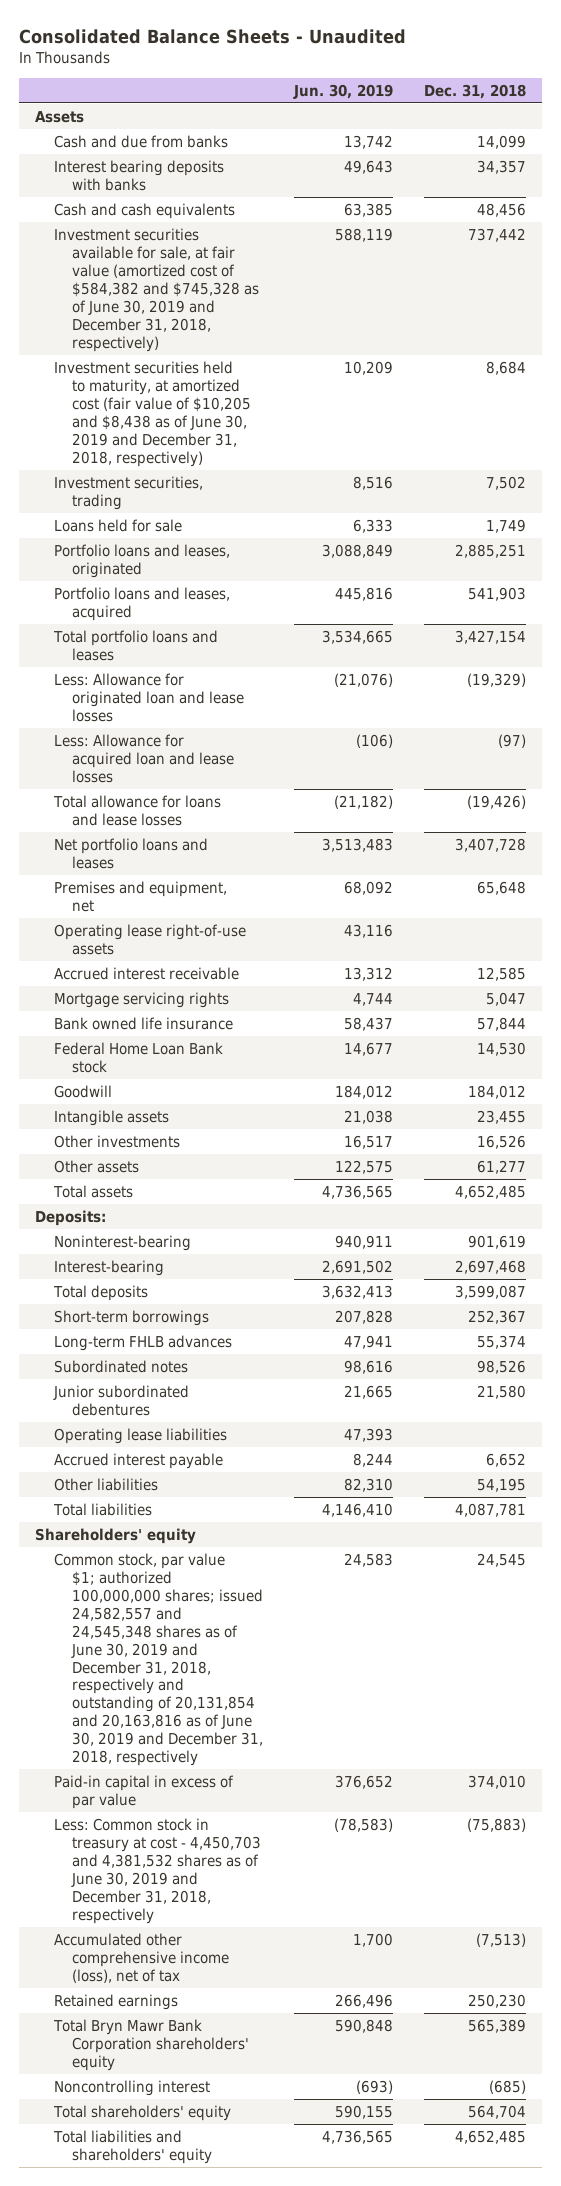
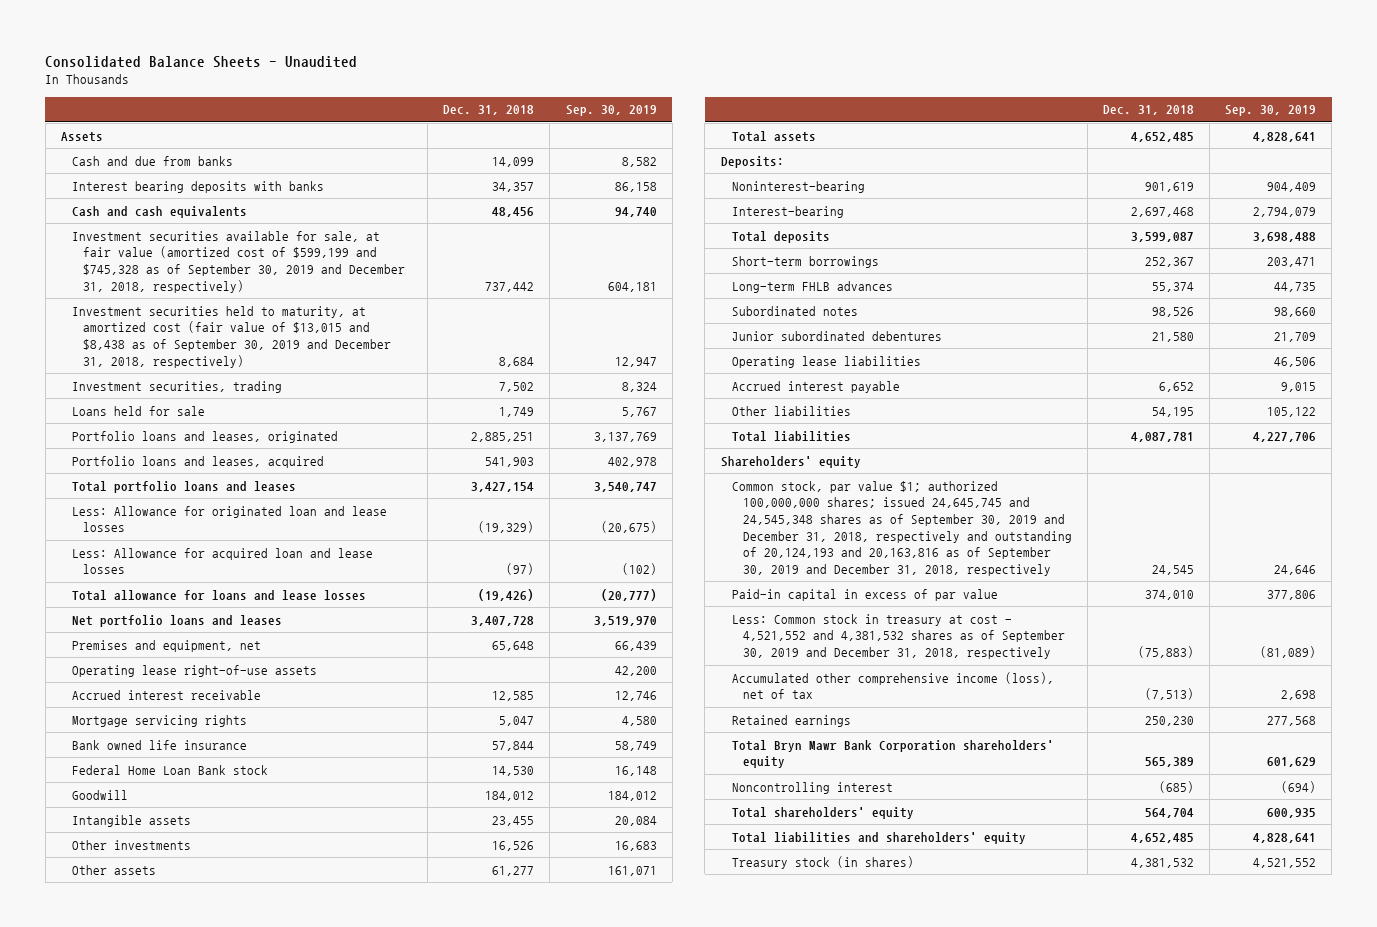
[293,83,394,99] Jun. 30, 2019 -> none
none -> [565,105,657,117] Sep. 30, 2019
[53,227,260,352] Investment securities available for sale, at fair value (amortized cost of $584,382 and $745,328 as of June 30, 2019 and December 31, 2018, respectively) -> [72,230,406,293] Investment securities available for sale, at fair value (amortized cost of $599,199 and $745,328 as of September 30, 2019 and December 31, 2018, respectively)
[53,360,252,467] Investment securities held to maturity, at amortized cost (fair value of $10,205 and $8,438 as of June 30, 2019 and December 31, 2018, respectively) -> [72,305,392,368] Investment securities held to maturity, at amortized cost (fair value of $13,015 and $8,438 as of September 30, 2019 and December 31, 2018, respectively)
[53,1552,264,1767] Common stock, par value $1; authorized 100,000,000 shares; issued 24,582,557 and 24,545,348 shares as of June 30, 2019 and December 31, 2018, respectively and outstanding of 20,131,854 and 20,163,816 as of June 30, 2019 and December 31, 2018, respectively -> [731,480,1072,576] Common stock, par value $1; authorized 100,000,000 shares; issued 24,645,745 and 24,545,348 shares as of September 30, 2019 and December 31, 2018, respectively and outstanding of 20,124,193 and 20,163,816 as of September 30, 2019 and December 31, 2018, respectively
[53,1817,262,1924] Less: Common stock in treasury at cost - 4,450,703 and 4,381,532 shares as of June 30, 2019 and December 31, 2018, respectively -> [731,613,1065,660] Less: Common stock in treasury at cost - 4,521,552 and 4,381,532 shares as of September 30, 2019 and December 31, 2018, respectively
none -> [731,855,914,869] Treasury stock (in shares)

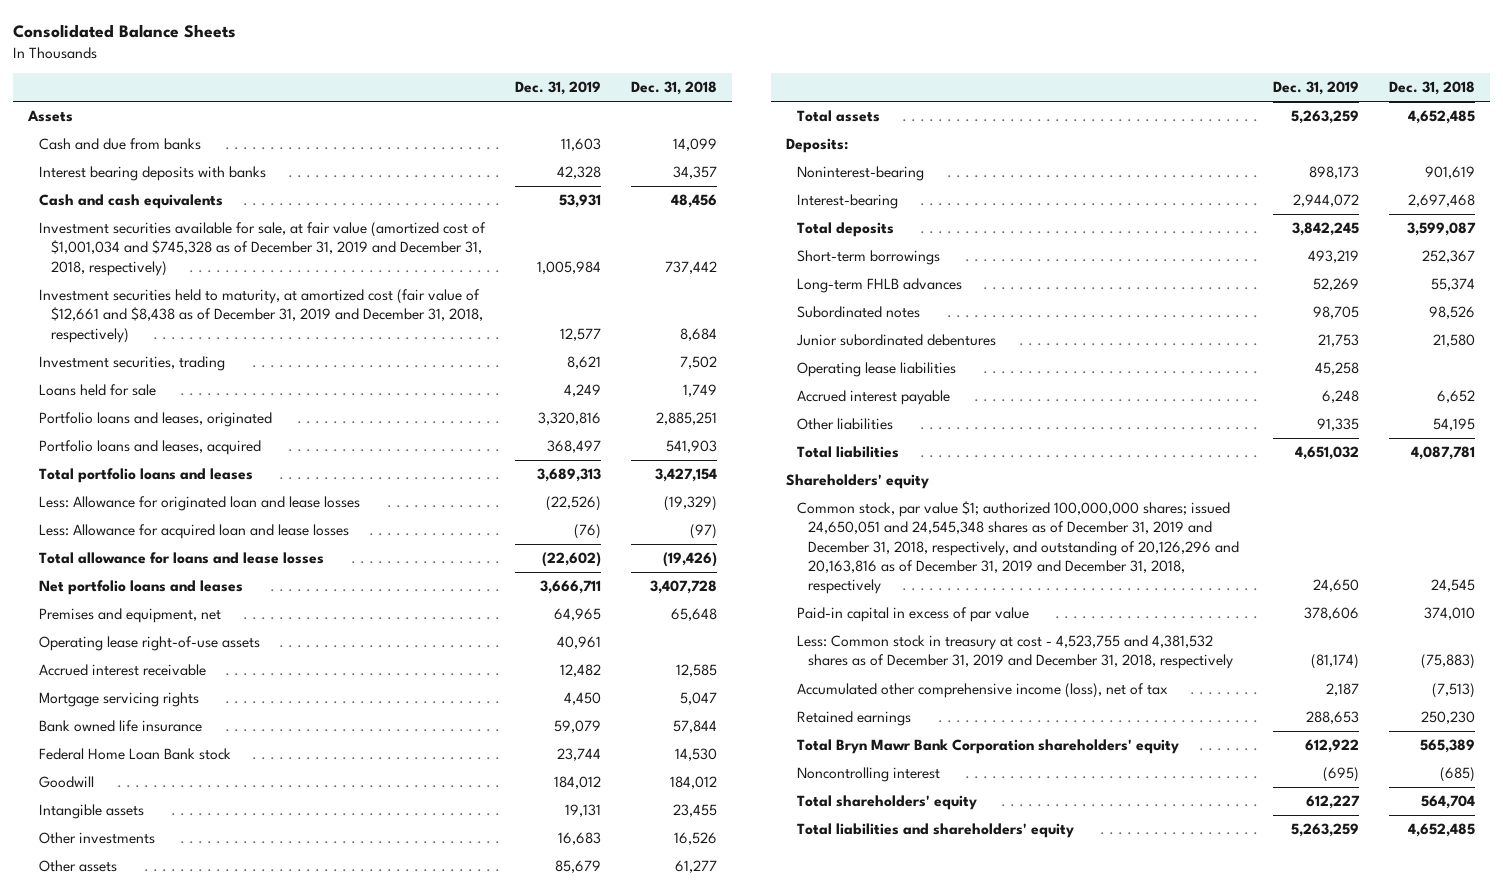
[45,55,358,68] Consolidated Balance Sheets - Unaudited -> [13,23,237,38] Consolidated Balance Sheets
[565,105,657,117] Sep. 30, 2019 -> none
none -> [515,81,602,96] Dec. 31, 2019
[72,230,406,293] Investment securities available for sale, at fair value (amortized cost of $599,199 and $745,328 as of September 30, 2019 and December 31, 2018, respectively) -> [39,222,487,276] Investment securities available for sale, at fair value (amortized cost of $1,001,034 and $745,328 as of December 31, 2019 and December 31, 2018, respectively)
[72,305,392,368] Investment securities held to maturity, at amortized cost (fair value of $13,015 and $8,438 as of September 30, 2019 and December 31, 2018, respectively) -> [39,289,483,343] Investment securities held to maturity, at amortized cost (fair value of $12,661 and $8,438 as of December 31, 2019 and December 31, 2018, respectively)
[731,480,1072,576] Common stock, par value $1; authorized 100,000,000 shares; issued 24,645,745 and 24,545,348 shares as of September 30, 2019 and December 31, 2018, respectively and outstanding of 20,124,193 and 20,163,816 as of September 30, 2019 and December 31, 2018, respectively -> [796,501,1240,594] Common stock, par value $1; authorized 100,000,000 shares; issued 24,650,051 and 24,545,348 shares as of December 31, 2019 and December 31, 2018, respectively, and outstanding of 20,126,296 and 20,163,816 as of December 31, 2019 and December 31, 2018, respectively
[731,613,1065,660] Less: Common stock in treasury at cost - 4,521,552 and 4,381,532 shares as of September 30, 2019 and December 31, 2018, respectively -> [796,635,1234,670] Less: Common stock in treasury at cost - 4,523,755 and 4,381,532 shares as of December 31, 2019 and December 31, 2018, respectively
[731,855,914,869] Treasury stock (in shares) -> none

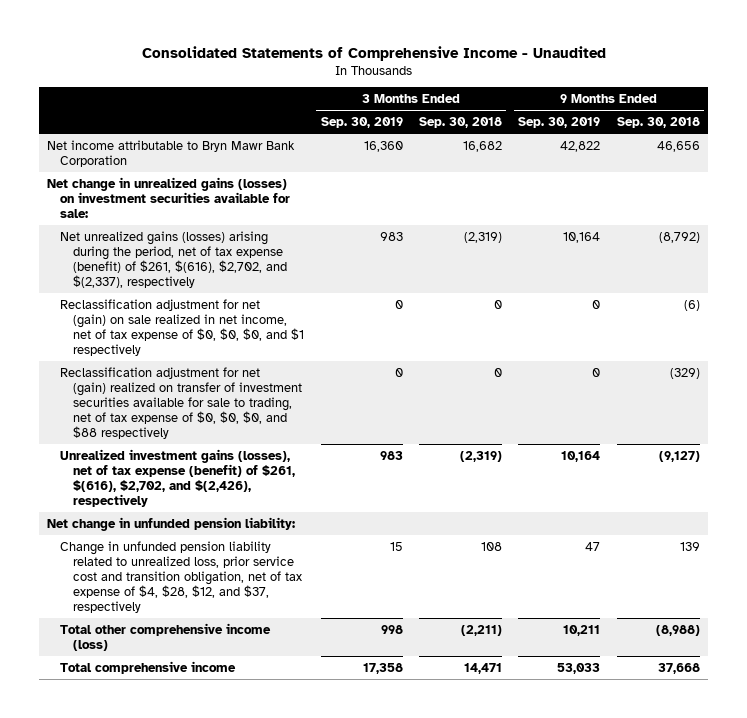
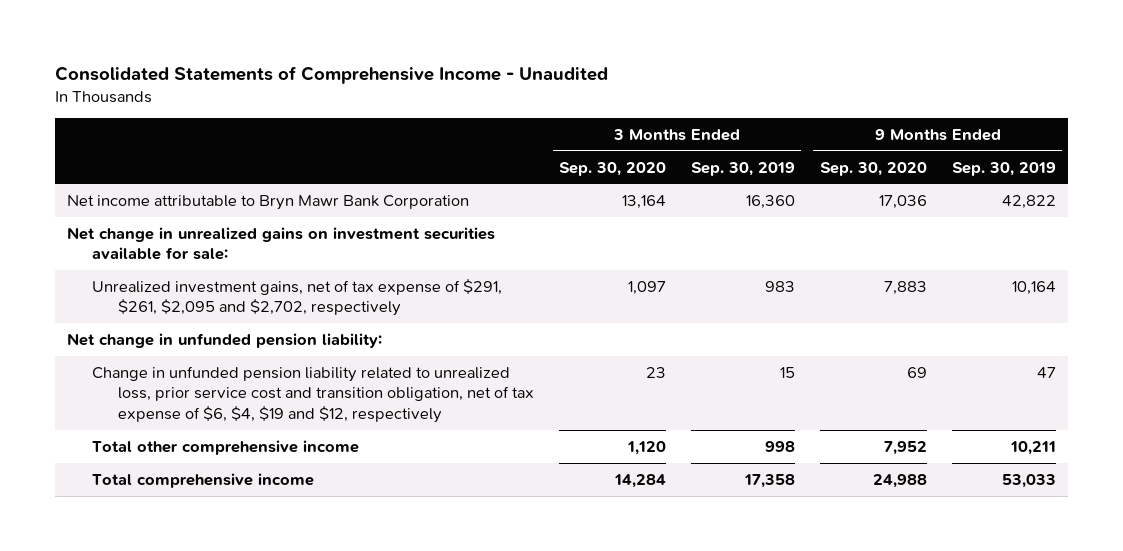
[419,117,503,129] Sep. 30, 2018 -> none
[616,117,700,129] Sep. 30, 2018 -> none
none -> [558,161,666,176] Sep. 30, 2020
none -> [819,161,927,176] Sep. 30, 2020
[60,230,288,288] Net unrealized gains (losses) arising during the period, net of tax expense (benefit) of $261, $(616), $2,702, and $(2,337), respectively -> none
[60,298,305,356] Reclassification adjustment for net (gain) on sale realized in net income, net of tax expense of $0, $0, $0, and $1 respectively -> none
[60,366,303,439] Reclassification adjustment for net (gain) realized on transfer of investment securities available for sale to trading, net of tax expense of $0, $0, $0, and $88 respectively -> none
[47,176,291,218] Net change in unrealized gains (losses) on investment securities available for sale: -> [66,226,495,261] Net change in unrealized gains on investment securities available for sale:
[60,448,296,507] Unrealized investment gains (losses), net of tax expense (benefit) of $261, $(616), $2,702, and $(2,426), respectively -> [92,278,503,317] Unrealized investment gains, net of tax expense of $291, $261, $2,095 and $2,702, respectively
[60,540,303,613] Change in unfunded pension liability related to unrealized loss, prior service cost and transition obligation, net of tax expense of $4, $28, $12, and $37, respectively -> [92,365,534,424] Change in unfunded pension liability related to unrealized loss, prior service cost and transition obligation, net of tax expense of $6, $4, $19 and $12, respectively
[60,622,272,651] Total other comprehensive income (loss) -> [92,439,360,455] Total other comprehensive income

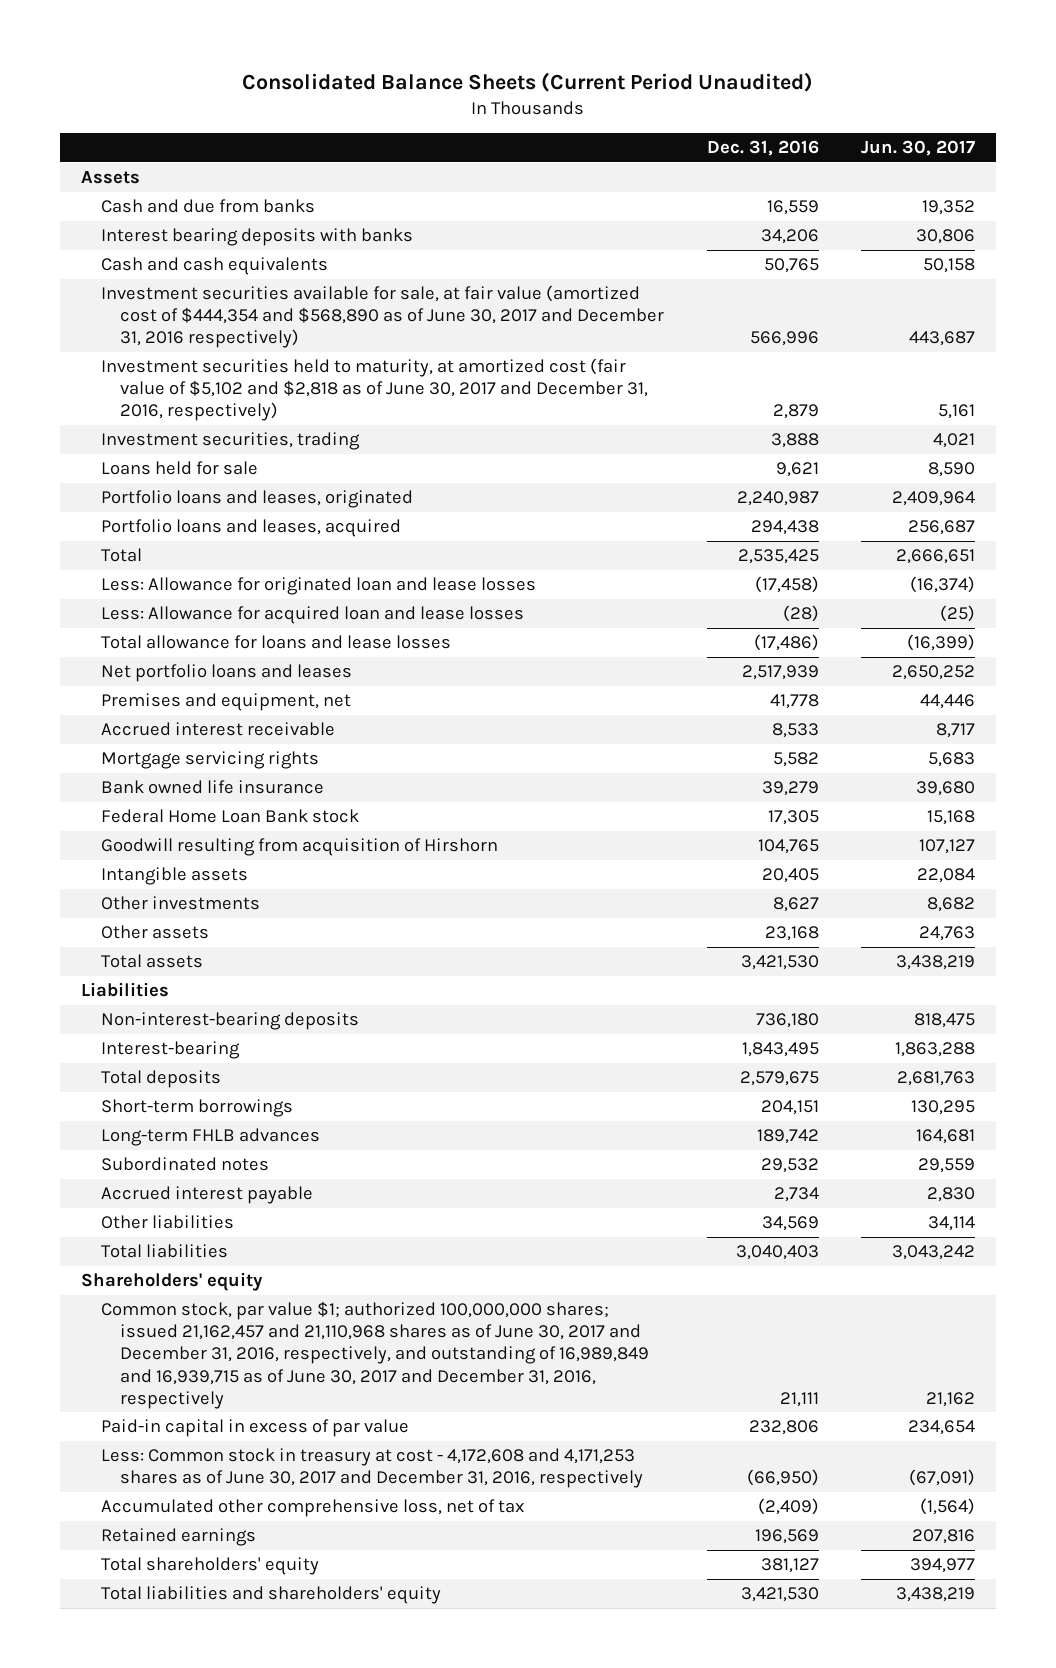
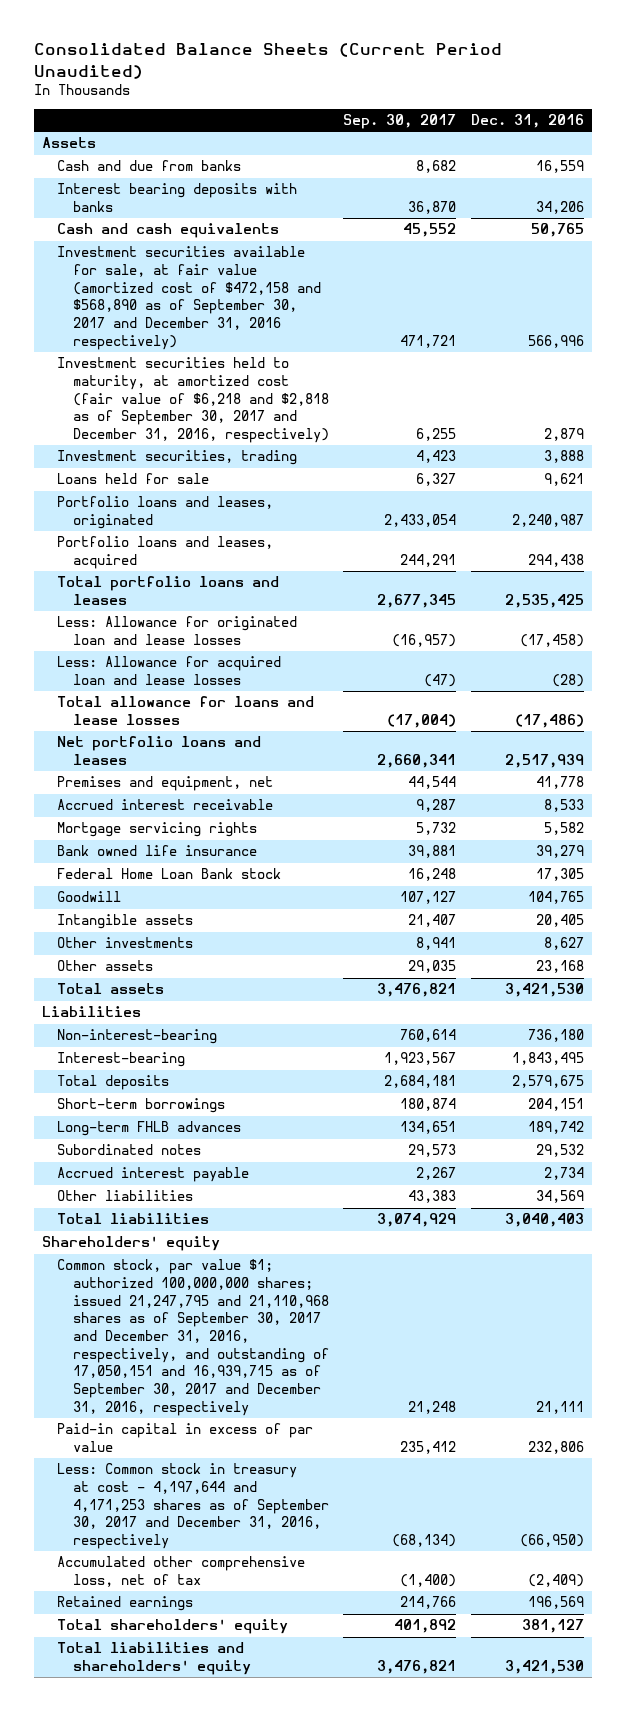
[860,140,975,157] Jun. 30, 2017 -> none
none -> [343,114,457,130] Sep. 30, 2017
[100,285,665,349] Investment securities available for sale, at fair value (amortized cost of $444,354 and $568,890 as of June 30, 2017 and December 31, 2016 respectively) -> [57,246,321,350] Investment securities available for sale, at fair value (amortized cost of $472,158 and $568,890 as of September 30, 2017 and December 31, 2016 respectively)
[100,358,649,422] Investment securities held to maturity, at amortized cost (fair value of $5,102 and $2,818 as of June 30, 2017 and December 31, 2016, respectively) -> [57,357,329,444] Investment securities held to maturity, at amortized cost (fair value of $6,218 and $2,818 as of September 30, 2017 and December 31, 2016, respectively)
[100,548,142,563] Total -> [57,576,280,606] Total portfolio loans and leases
[100,838,498,857] Goodwill resulting from acquisition of Hirshorn -> [57,891,122,903] Goodwill
[100,1012,359,1031] Non-interest-bearing deposits -> [57,1029,218,1045] Non-interest-bearing
[100,1301,650,1409] Common stock, par value $1; authorized 100,000,000 shares; issued 21,162,457 and 21,110,968 shares as of June 30, 2017 and December 31, 2016, respectively, and outstanding of 16,989,849 and 16,939,715 as of June 30, 2017 and December 31, 2016, respectively -> [57,1259,329,1416] Common stock, par value $1; authorized 100,000,000 shares; issued 21,247,795 and 21,110,968 shares as of September 30, 2017 and December 31, 2016, respectively, and outstanding of 17,050,151 and 16,939,715 as of September 30, 2017 and December 31, 2016, respectively
[100,1448,644,1489] Less: Common stock in treasury at cost - 4,172,608 and 4,171,253 shares as of June 30, 2017 and December 31, 2016, respectively -> [57,1463,329,1550] Less: Common stock in treasury at cost - 4,197,644 and 4,171,253 shares as of September 30, 2017 and December 31, 2016, respectively

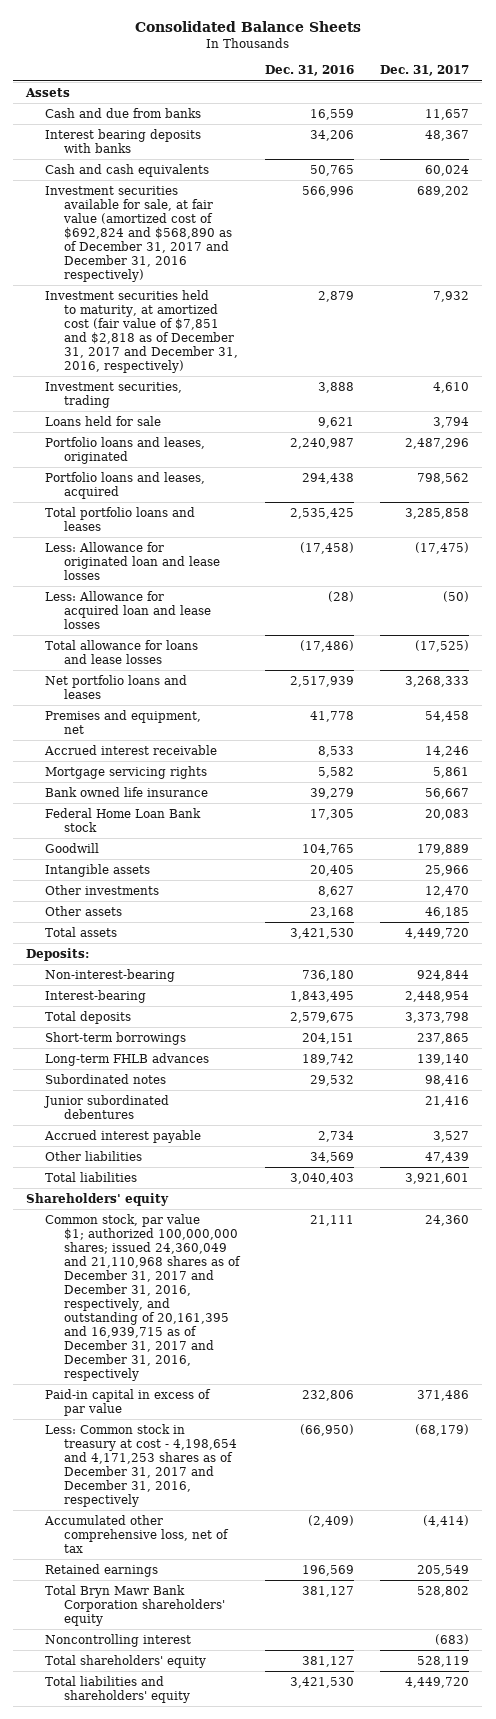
[34,43,503,79] Consolidated Balance Sheets (Current Period Unaudited) -> [134,20,361,32] Consolidated Balance Sheets
[343,114,457,130] Sep. 30, 2017 -> none
none -> [380,65,470,77] Dec. 31, 2017
[57,246,321,350] Investment securities available for sale, at fair value (amortized cost of $472,158 and $568,890 as of September 30, 2017 and December 31, 2016 respectively) -> [45,185,233,282] Investment securities available for sale, at fair value (amortized cost of $692,824 and $568,890 as of December 31, 2017 and December 31, 2016 respectively)
[57,357,329,444] Investment securities held to maturity, at amortized cost (fair value of $6,218 and $2,818 as of September 30, 2017 and December 31, 2016, respectively) -> [45,289,239,373] Investment securities held to maturity, at amortized cost (fair value of $7,851 and $2,818 as of December 31, 2017 and December 31, 2016, respectively)
[41,1006,141,1018] Liabilities -> none
none -> [26,947,90,961] Deposits:
none -> [43,1094,170,1119] Junior subordinated debentures
[57,1259,329,1416] Common stock, par value $1; authorized 100,000,000 shares; issued 21,247,795 and 21,110,968 shares as of September 30, 2017 and December 31, 2016, respectively, and outstanding of 17,050,151 and 16,939,715 as of September 30, 2017 and December 31, 2016, respectively -> [45,1213,242,1381] Common stock, par value $1; authorized 100,000,000 shares; issued 24,360,049 and 21,110,968 shares as of December 31, 2017 and December 31, 2016, respectively, and outstanding of 20,161,395 and 16,939,715 as of December 31, 2017 and December 31, 2016, respectively
[57,1463,329,1550] Less: Common stock in treasury at cost - 4,197,644 and 4,171,253 shares as of September 30, 2017 and December 31, 2016, respectively -> [45,1423,238,1507] Less: Common stock in treasury at cost - 4,198,654 and 4,171,253 shares as of December 31, 2017 and December 31, 2016, respectively
none -> [45,1584,226,1626] Total Bryn Mawr Bank Corporation shareholders' equity
none -> [45,1633,192,1647] Noncontrolling interest

